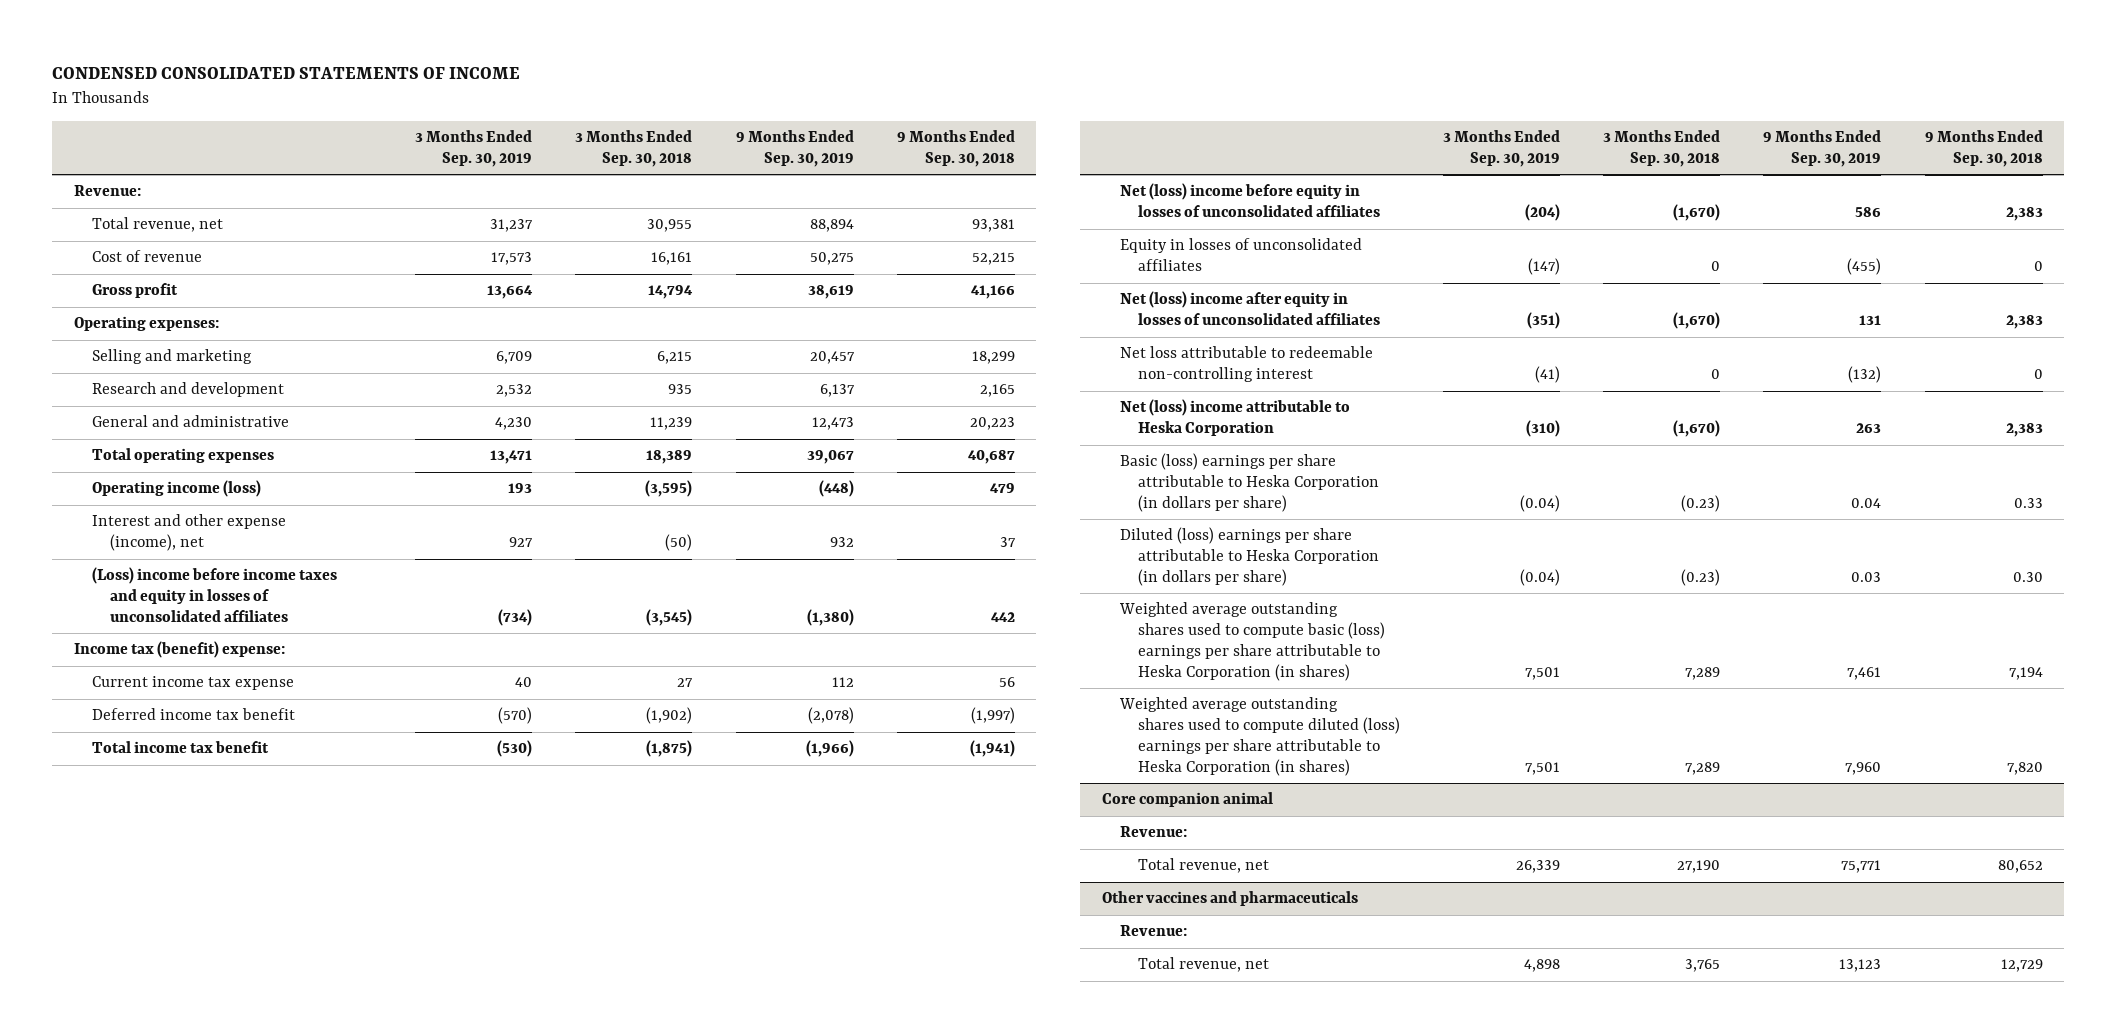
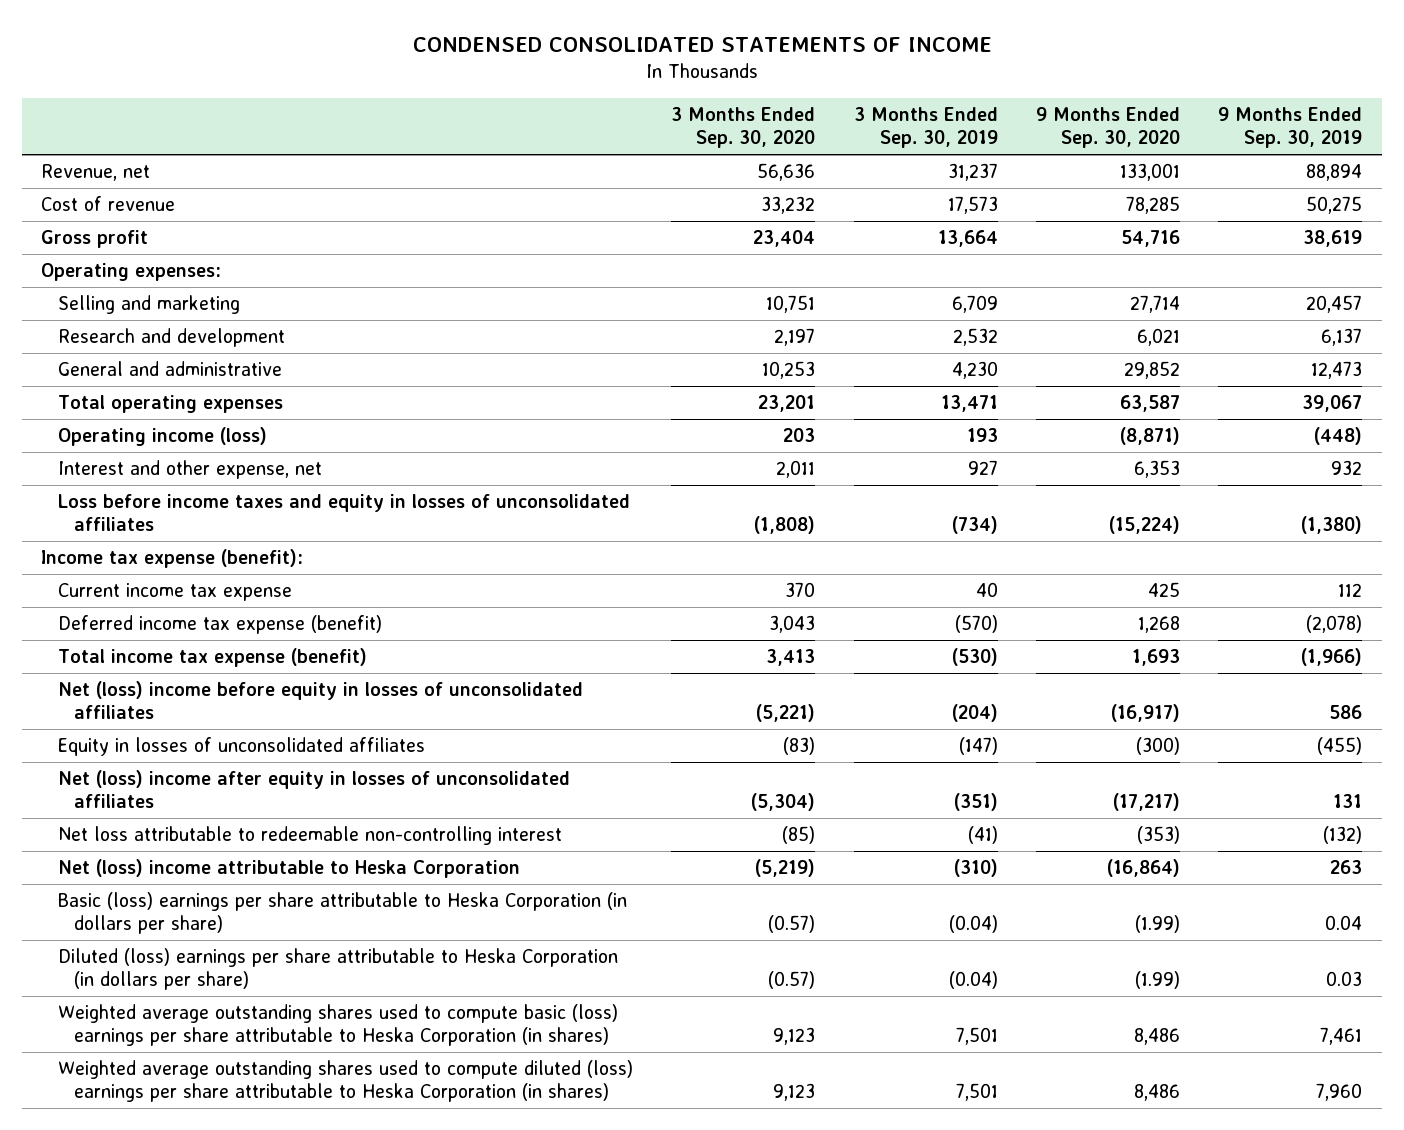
[575,130,693,167] 3 Months Ended Sep. 30, 2018 -> none
[896,130,1015,167] 9 Months Ended Sep. 30, 2018 -> none
none -> [671,107,816,149] 3 Months Ended Sep. 30, 2020
none -> [1036,107,1181,149] 9 Months Ended Sep. 30, 2020
[73,185,141,197] Revenue: -> none
[92,217,224,233] Total revenue, net -> [41,164,151,182] Revenue, net
[92,514,287,552] Interest and other expense (income), net -> [57,460,322,480] Interest and other expense, net
[92,567,338,622] (Loss) income before income taxes and equity in losses of unconsolidated affiliates -> [57,494,630,532] Loss before income taxes and equity in losses of unconsolidated affiliates
[73,641,285,659] Income tax (benefit) expense: -> [41,549,304,569] Income tax expense (benefit):
[92,708,296,721] Deferred income tax benefit -> [57,615,382,635] Deferred income tax expense (benefit)
[92,741,270,754] Total income tax benefit -> [57,648,367,668] Total income tax expense (benefit)
[1101,792,1273,808] Core companion animal -> none
[1119,826,1187,838] Revenue: -> none
[1138,858,1270,874] Total revenue, net -> none
[1101,891,1358,907] Other vaccines and pharmaceuticals -> none
[1119,925,1187,937] Revenue: -> none
[1138,957,1270,973] Total revenue, net -> none

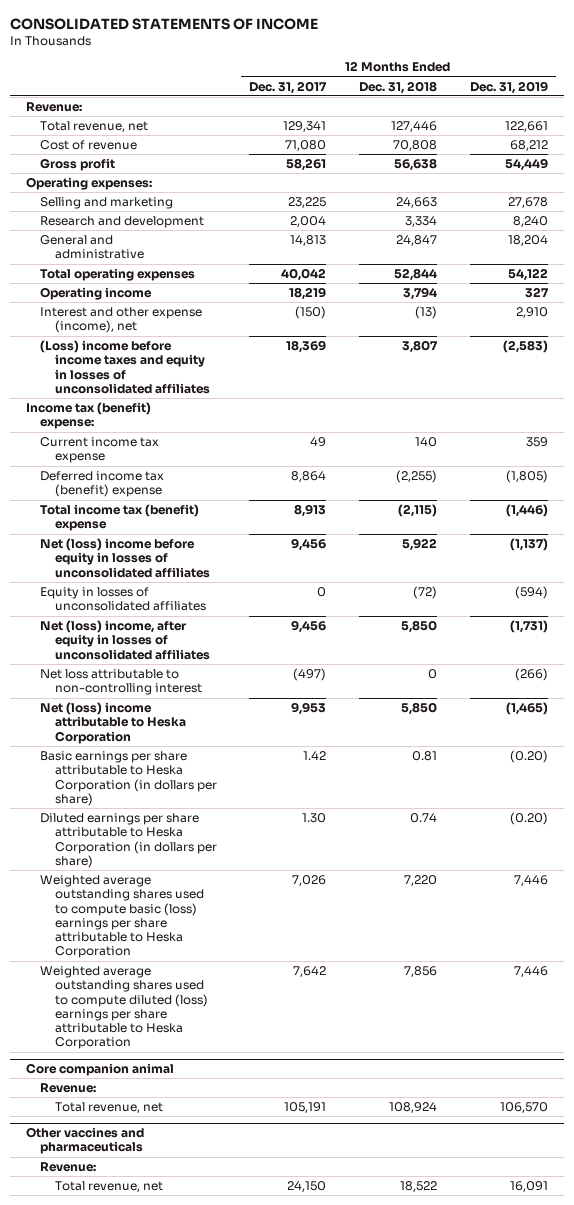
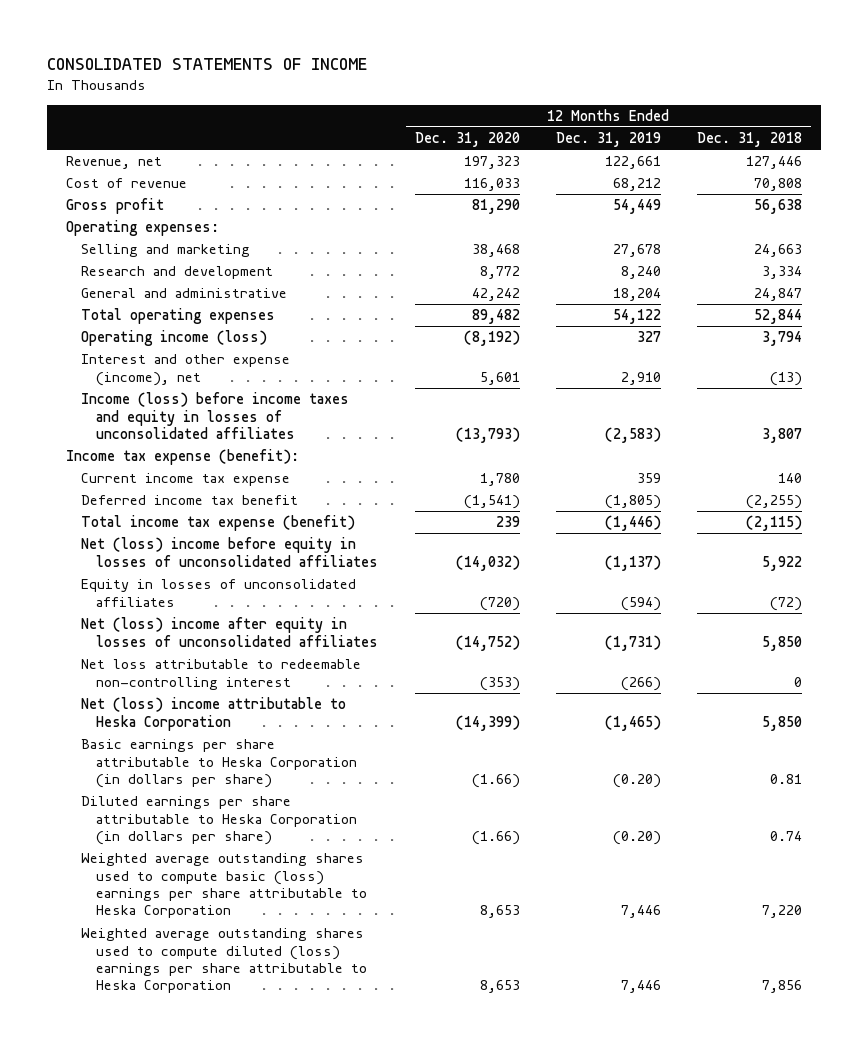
[249,80,328,94] Dec. 31, 2017 -> none
none -> [414,132,520,148] Dec. 31, 2020
[26,102,83,113] Revenue: -> none
[40,121,149,133] Total revenue, net -> [65,156,162,170] Revenue, net
[40,287,153,301] Operating income -> [80,330,267,347] Operating income (loss)
[40,340,210,394] (Loss) income before income taxes and equity in losses of unconsolidated affiliates -> [80,392,349,440] Income (loss) before income taxes and equity in losses of unconsolidated affiliates
[26,402,152,430] Income tax (benefit) expense: -> [65,449,299,466] Income tax expense (benefit):
[40,471,165,498] Deferred income tax (benefit) expense -> [80,495,298,506] Deferred income tax benefit
[40,504,200,532] Total income tax (benefit) expense -> [80,515,355,532] Total income tax expense (benefit)
[40,620,210,660] Net (loss) income, after equity in losses of unconsolidated affiliates -> [80,617,379,647] Net (loss) income after equity in losses of unconsolidated affiliates
[40,669,202,696] Net loss attributable to non-controlling interest -> [80,659,361,690] Net loss attributable to redeemable non-controlling interest
[26,1063,175,1077] Core companion animal -> none
[40,1083,97,1094] Revenue: -> none
[54,1102,163,1114] Total revenue, net -> none
[26,1127,145,1155] Other vaccines and pharmaceuticals -> none
[40,1162,97,1173] Revenue: -> none
[54,1181,163,1193] Total revenue, net -> none

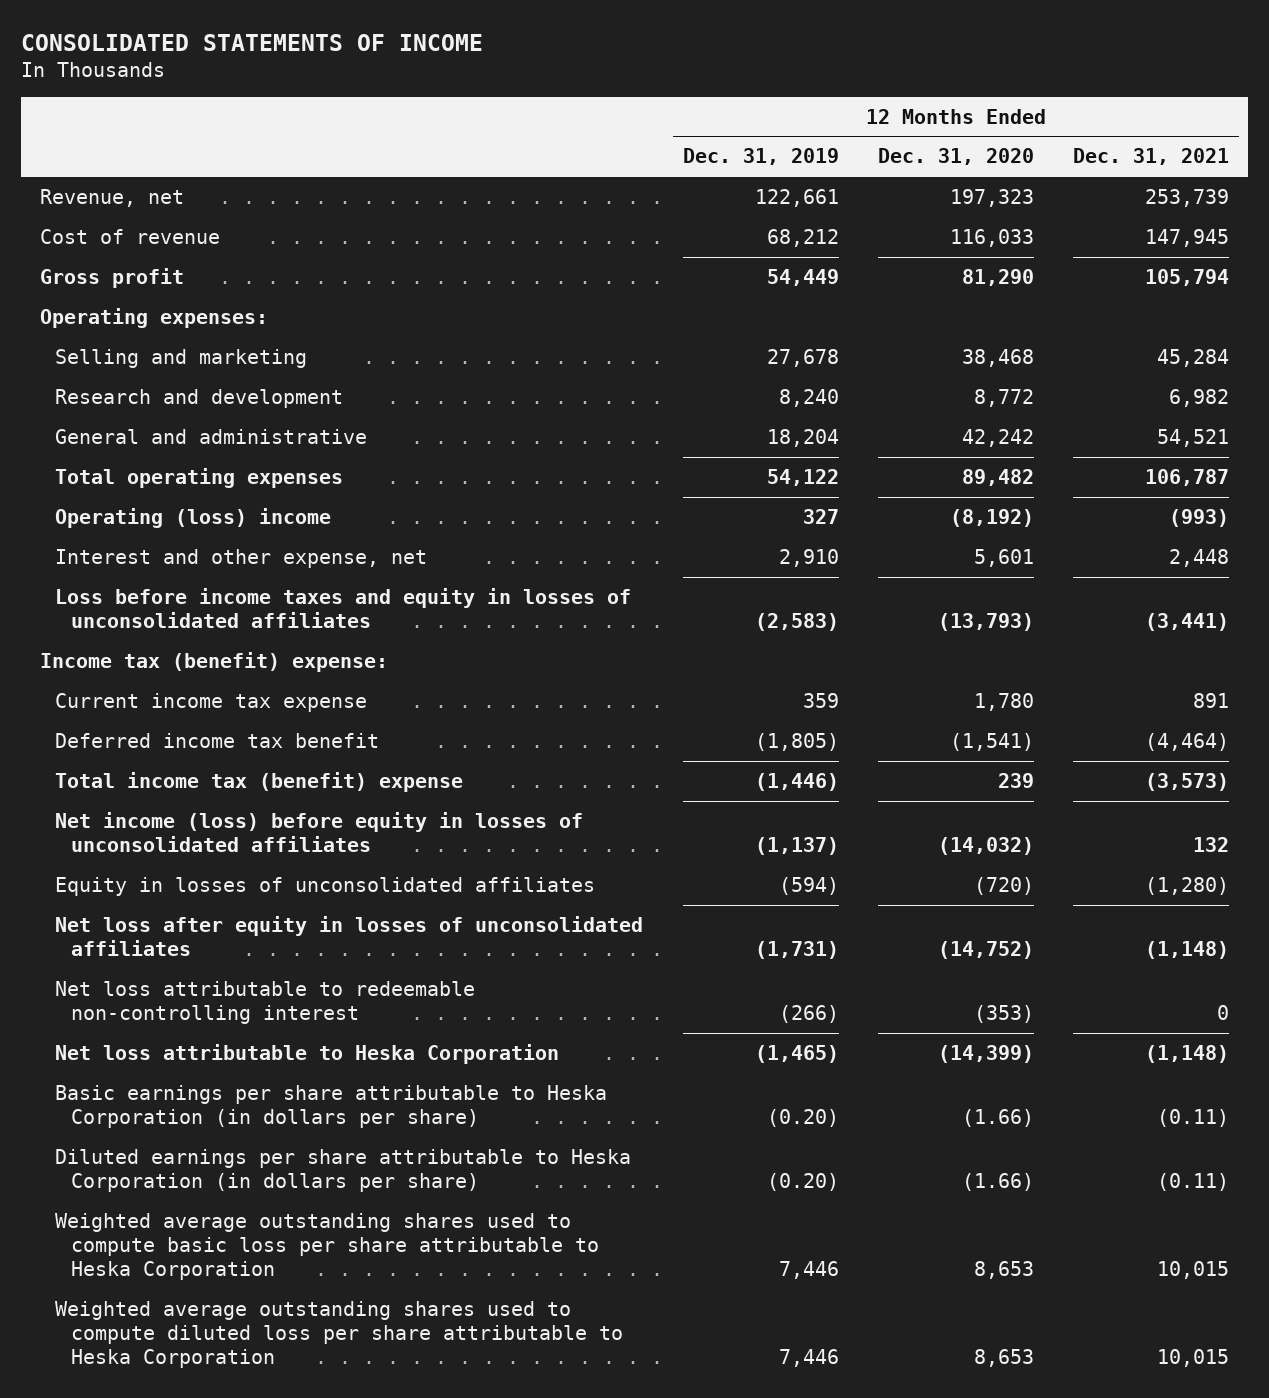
[697,132,803,148] Dec. 31, 2018 -> none
none -> [1072,148,1229,166] Dec. 31, 2021
[80,330,267,347] Operating income (loss) -> [55,507,332,528] Operating (loss) income
[80,354,290,386] Interest and other expense (income), net -> [55,548,428,568] Interest and other expense, net
[80,392,349,440] Income (loss) before income taxes and equity in losses of unconsolidated affiliates -> [55,587,632,629] Loss before income taxes and equity in losses of unconsolidated affiliates
[65,449,299,466] Income tax expense (benefit): -> [40,651,389,672] Income tax (benefit) expense:
[80,515,355,532] Total income tax expense (benefit) -> [55,771,464,792] Total income tax (benefit) expense
[80,537,379,567] Net (loss) income before equity in losses of unconsolidated affiliates -> [55,811,584,853] Net income (loss) before equity in losses of unconsolidated affiliates
[80,617,379,647] Net (loss) income after equity in losses of unconsolidated affiliates -> [55,915,644,957] Net loss after equity in losses of unconsolidated affiliates
[80,697,346,731] Net (loss) income attributable to Heska Corporation -> [55,1043,560,1064] Net loss attributable to Heska Corporation
[80,853,368,919] Weighted average outstanding shares used to compute basic (loss) earnings per share attributable to Heska Corporation -> [55,1212,599,1281] Weighted average outstanding shares used to compute basic loss per share attributable to Heska Corporation
[80,928,368,994] Weighted average outstanding shares used to compute diluted (loss) earnings per share attributable to Heska Corporation -> [55,1300,623,1369] Weighted average outstanding shares used to compute diluted loss per share attributable to Heska Corporation

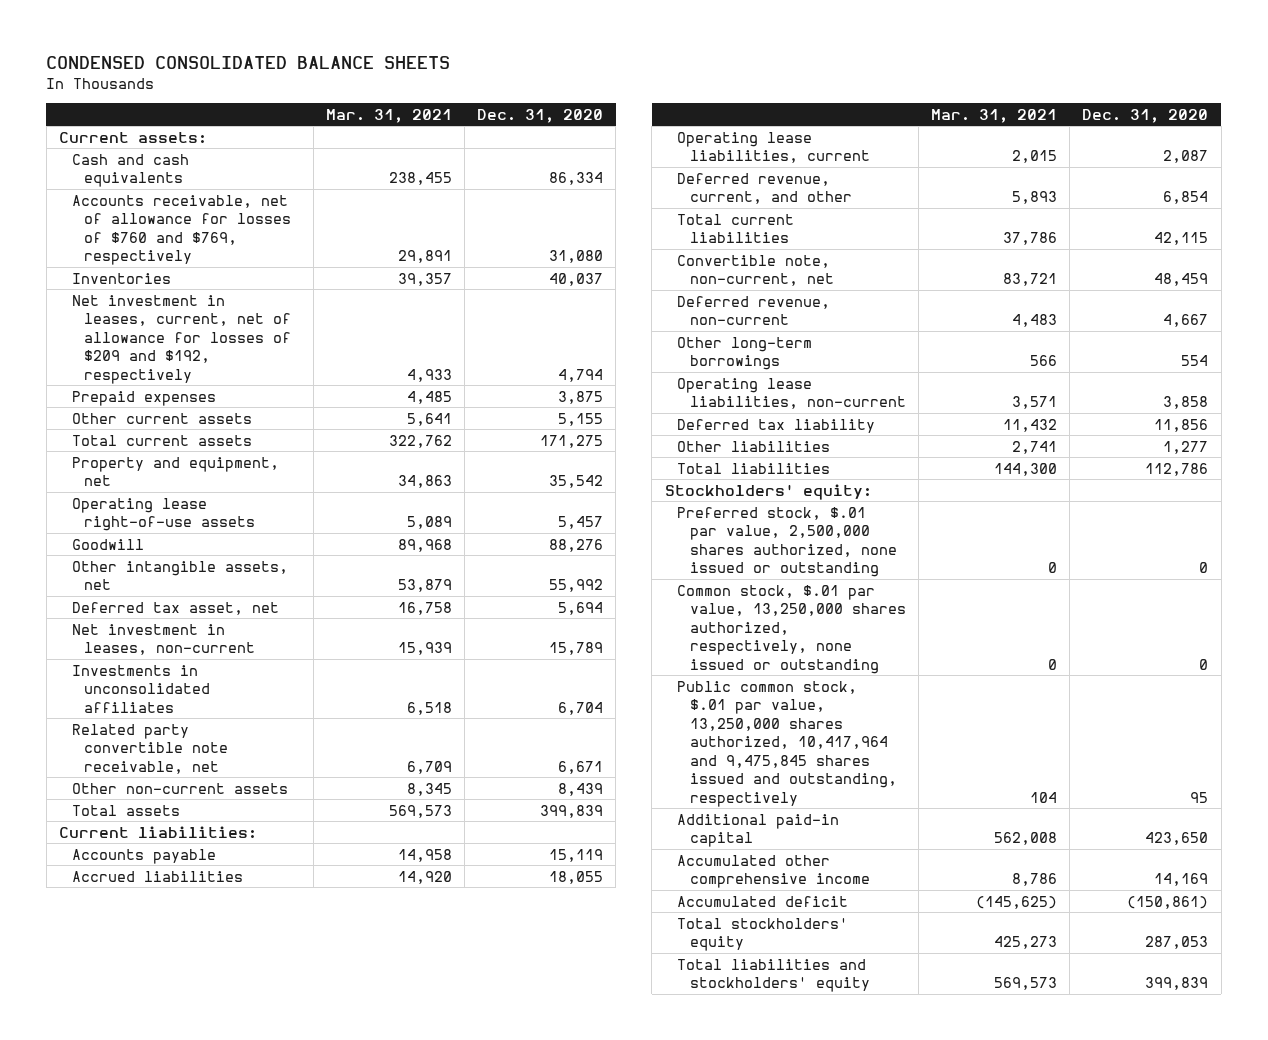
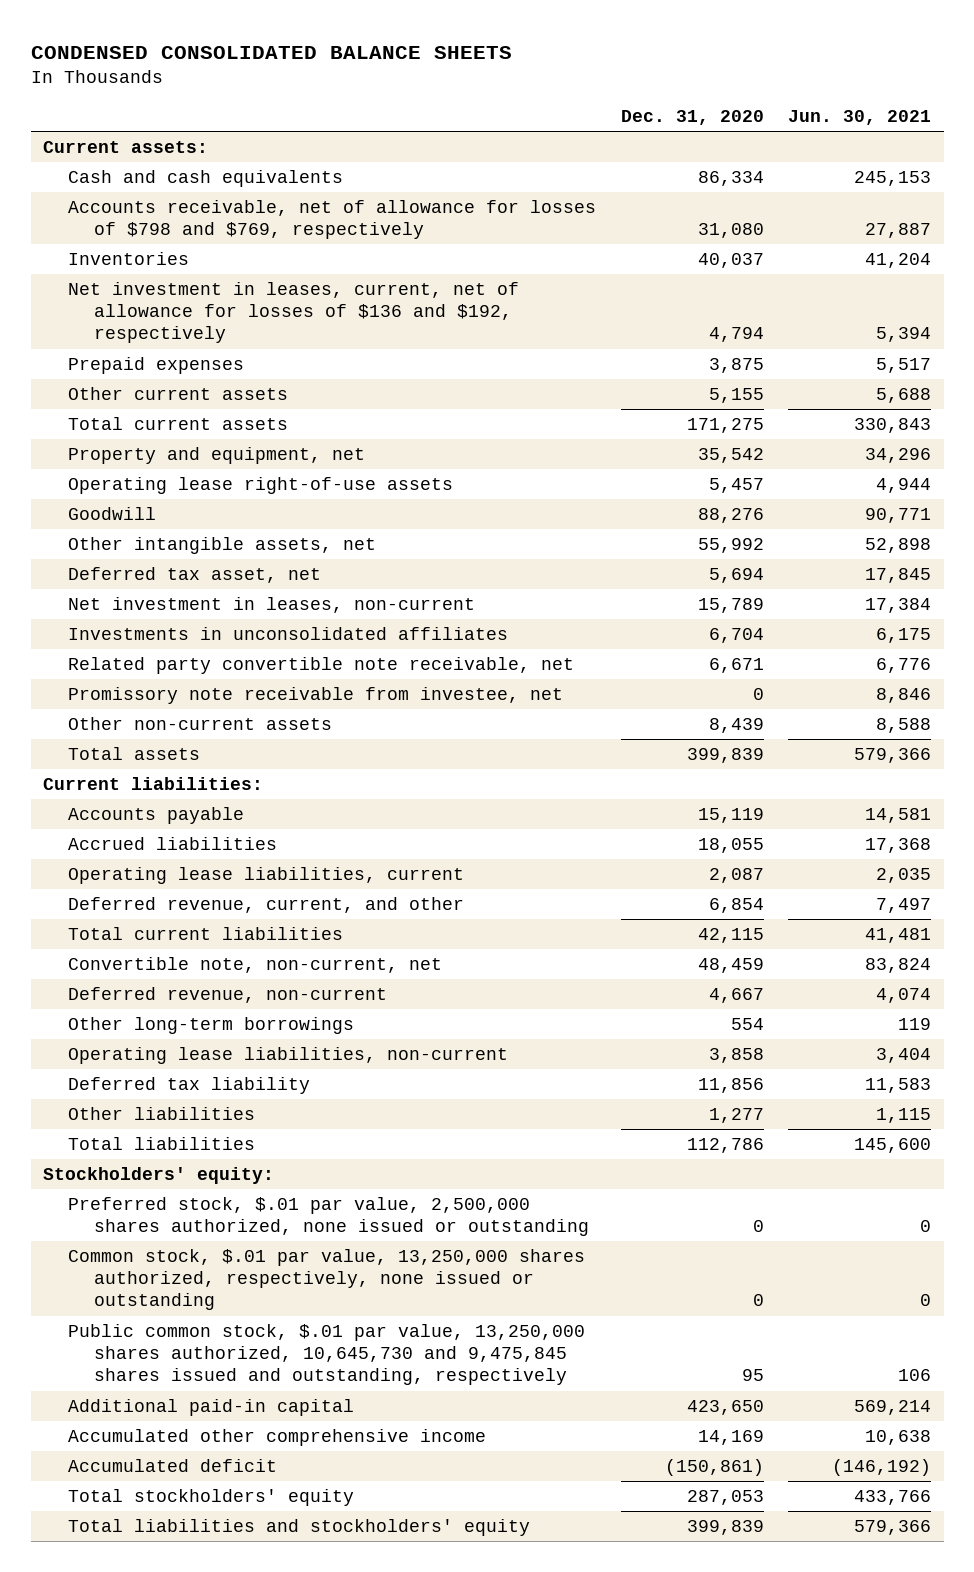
[325,108,452,123] Mar. 31, 2021 -> none
none -> [788,110,932,126] Jun. 30, 2021
[71,194,292,266] Accounts receivable, net of allowance for losses of $760 and $769, respectively -> [68,200,597,240] Accounts receivable, net of allowance for losses of $798 and $769, respectively
[71,294,292,384] Net investment in leases, current, net of allowance for losses of $209 and $192, respectively -> [68,282,520,344] Net investment in leases, current, net of allowance for losses of $136 and $192, respectively
none -> [68,687,564,705] Promissory note receivable from investee, net
[677,680,897,807] Public common stock, $.01 par value, 13,250,000 shares authorized, 10,417,964 and 9,475,845 shares issued and outstanding, respectively -> [68,1324,586,1386] Public common stock, $.01 par value, 13,250,000 shares authorized, 10,645,730 and 9,475,845 shares issued and outstanding, respectively

